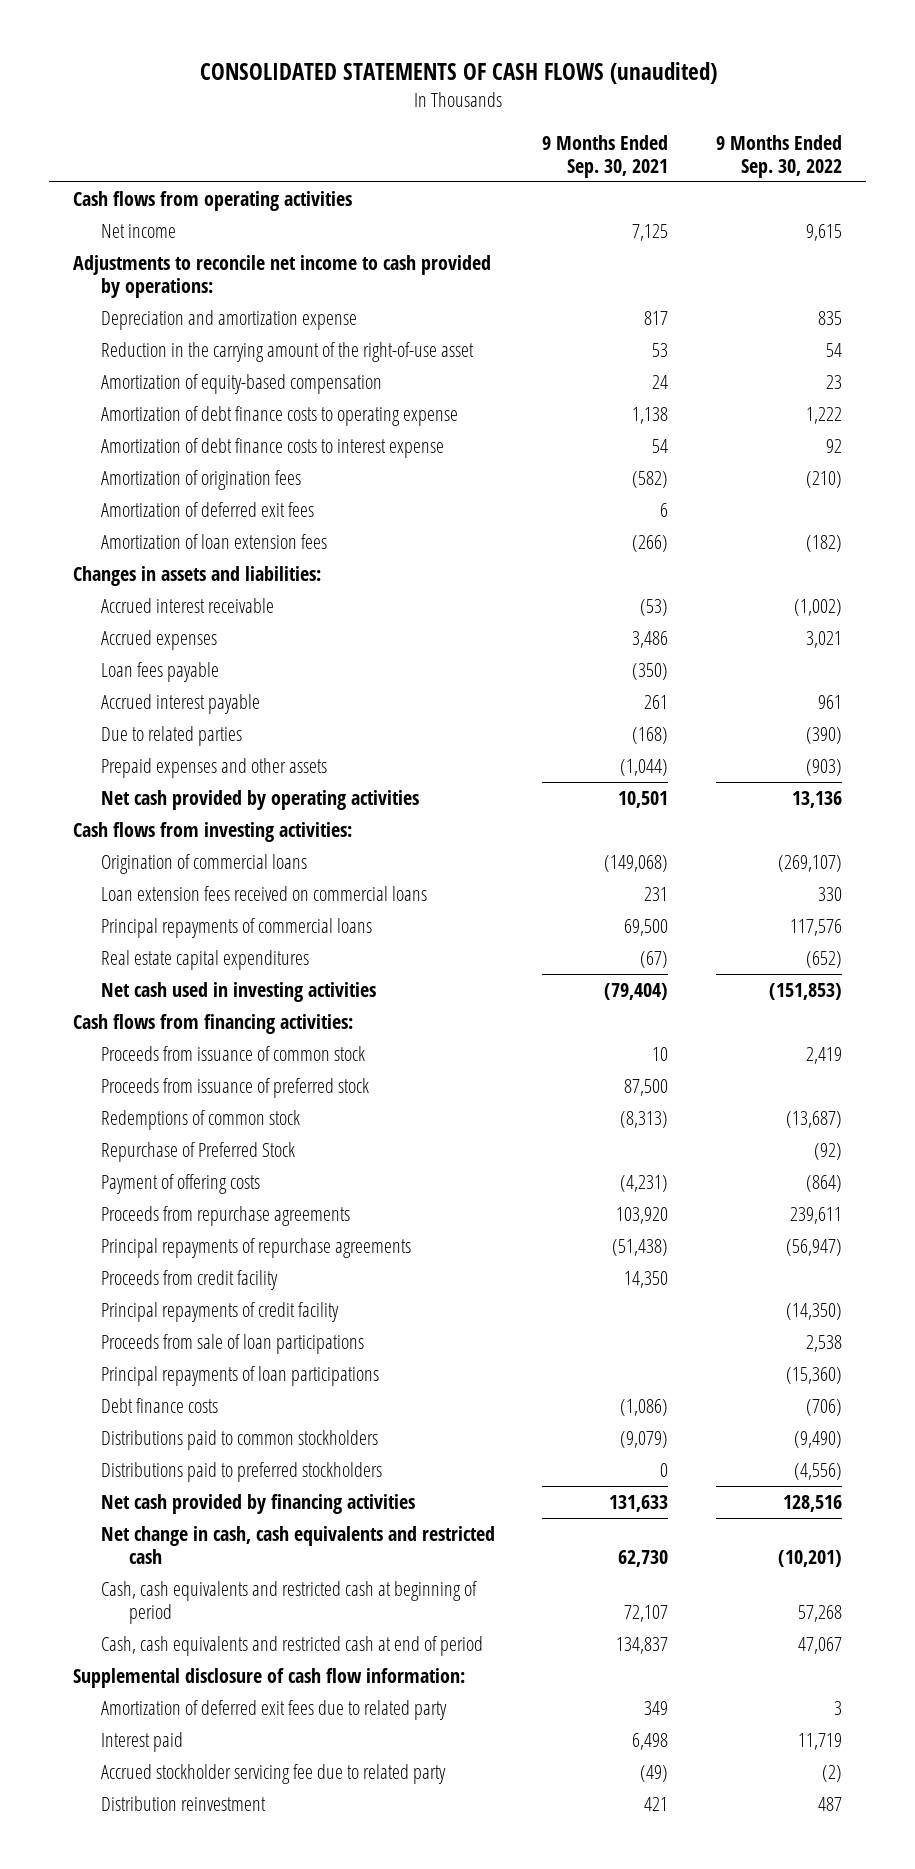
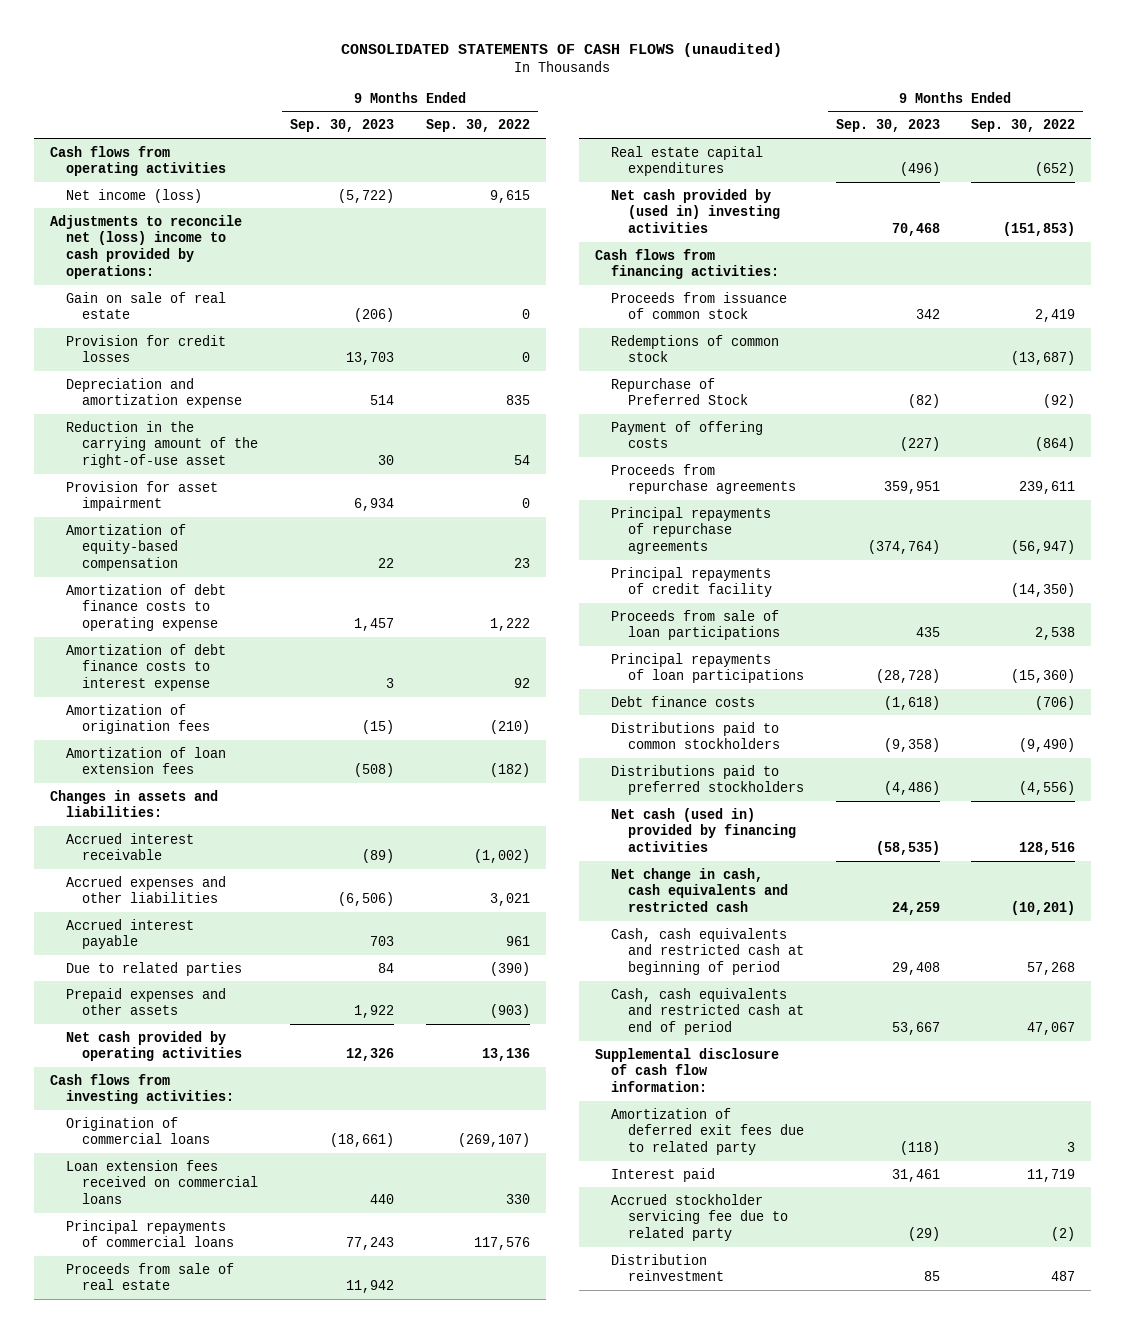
[542,134,669,178] 9 Months Ended Sep. 30, 2021 -> none
none -> [290,119,395,133] Sep. 30, 2023
[100,224,176,239] Net income -> [66,188,203,203] Net income (loss)
[73,255,492,299] Adjustments to reconcile net income to cash provided by operations: -> [49,214,242,280] Adjustments to reconcile net (loss) income to cash provided by operations:
none -> [66,291,227,320] Gain on sale of real estate
none -> [66,334,227,363] Provision for credit losses
none -> [66,480,219,512] Provision for asset impairment
[100,502,314,518] Amortization of deferred exit fees -> none
[100,662,219,683] Loan fees payable -> none
[100,630,217,651] Accrued expenses -> [66,875,227,904] Accrued expenses and other liabilities
none -> [66,1262,235,1291] Proceeds from sale of real estate
[100,982,376,1003] Net cash used in investing activities -> [611,188,780,234] Net cash provided by (used in) investing activities
[100,1078,369,1099] Proceeds from issuance of preferred stock -> none
[100,1270,278,1291] Proceeds from credit facility -> none
[100,1494,415,1515] Net cash provided by financing activities -> [611,807,796,853] Net cash (used in) provided by financing activities

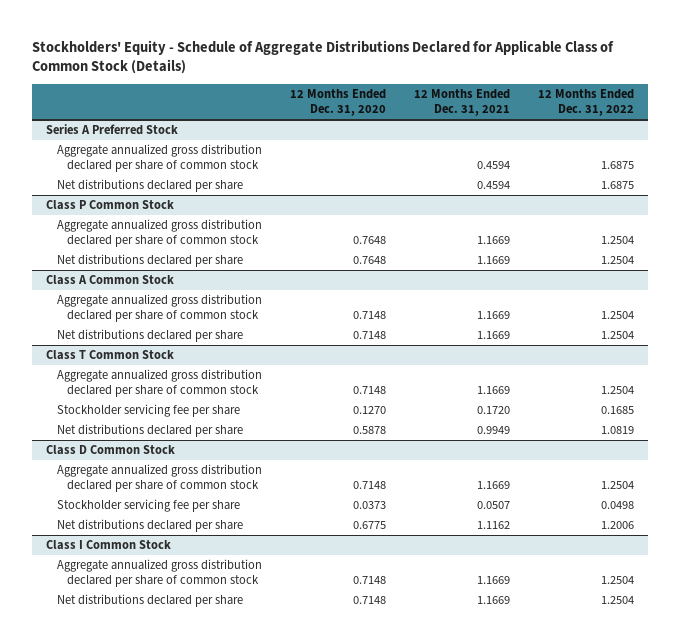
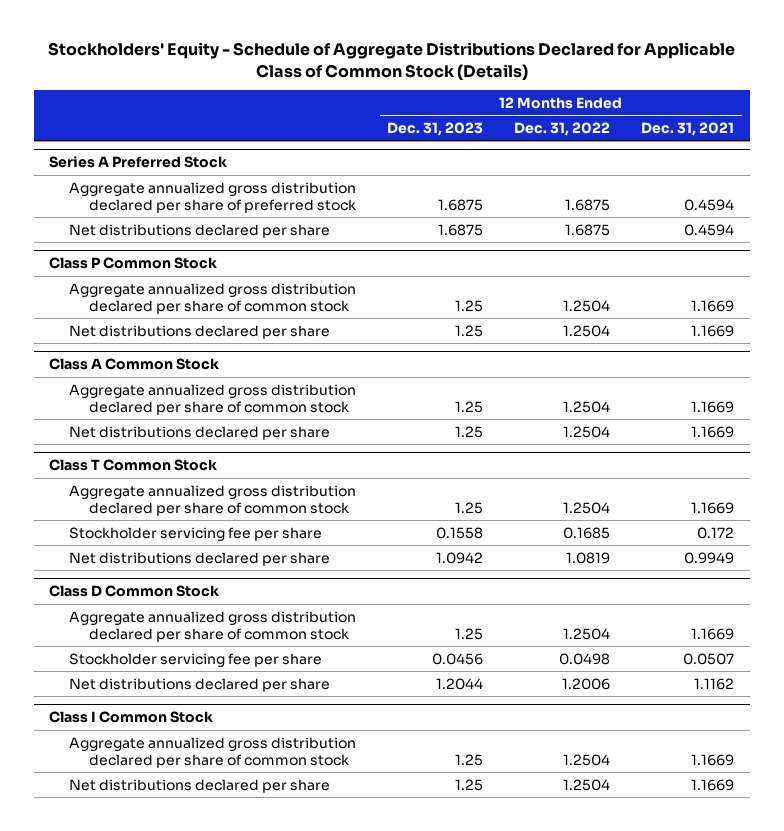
[289,89,386,117] 12 Months Ended Dec. 31, 2020 -> none
none -> [387,121,484,136] Dec. 31, 2023
[56,144,262,173] Aggregate annualized gross distribution declared per share of common stock -> [69,181,357,213] Aggregate annualized gross distribution declared per share of preferred stock
[476,406,510,415] 0.1720 -> [697,526,735,539] 0.172

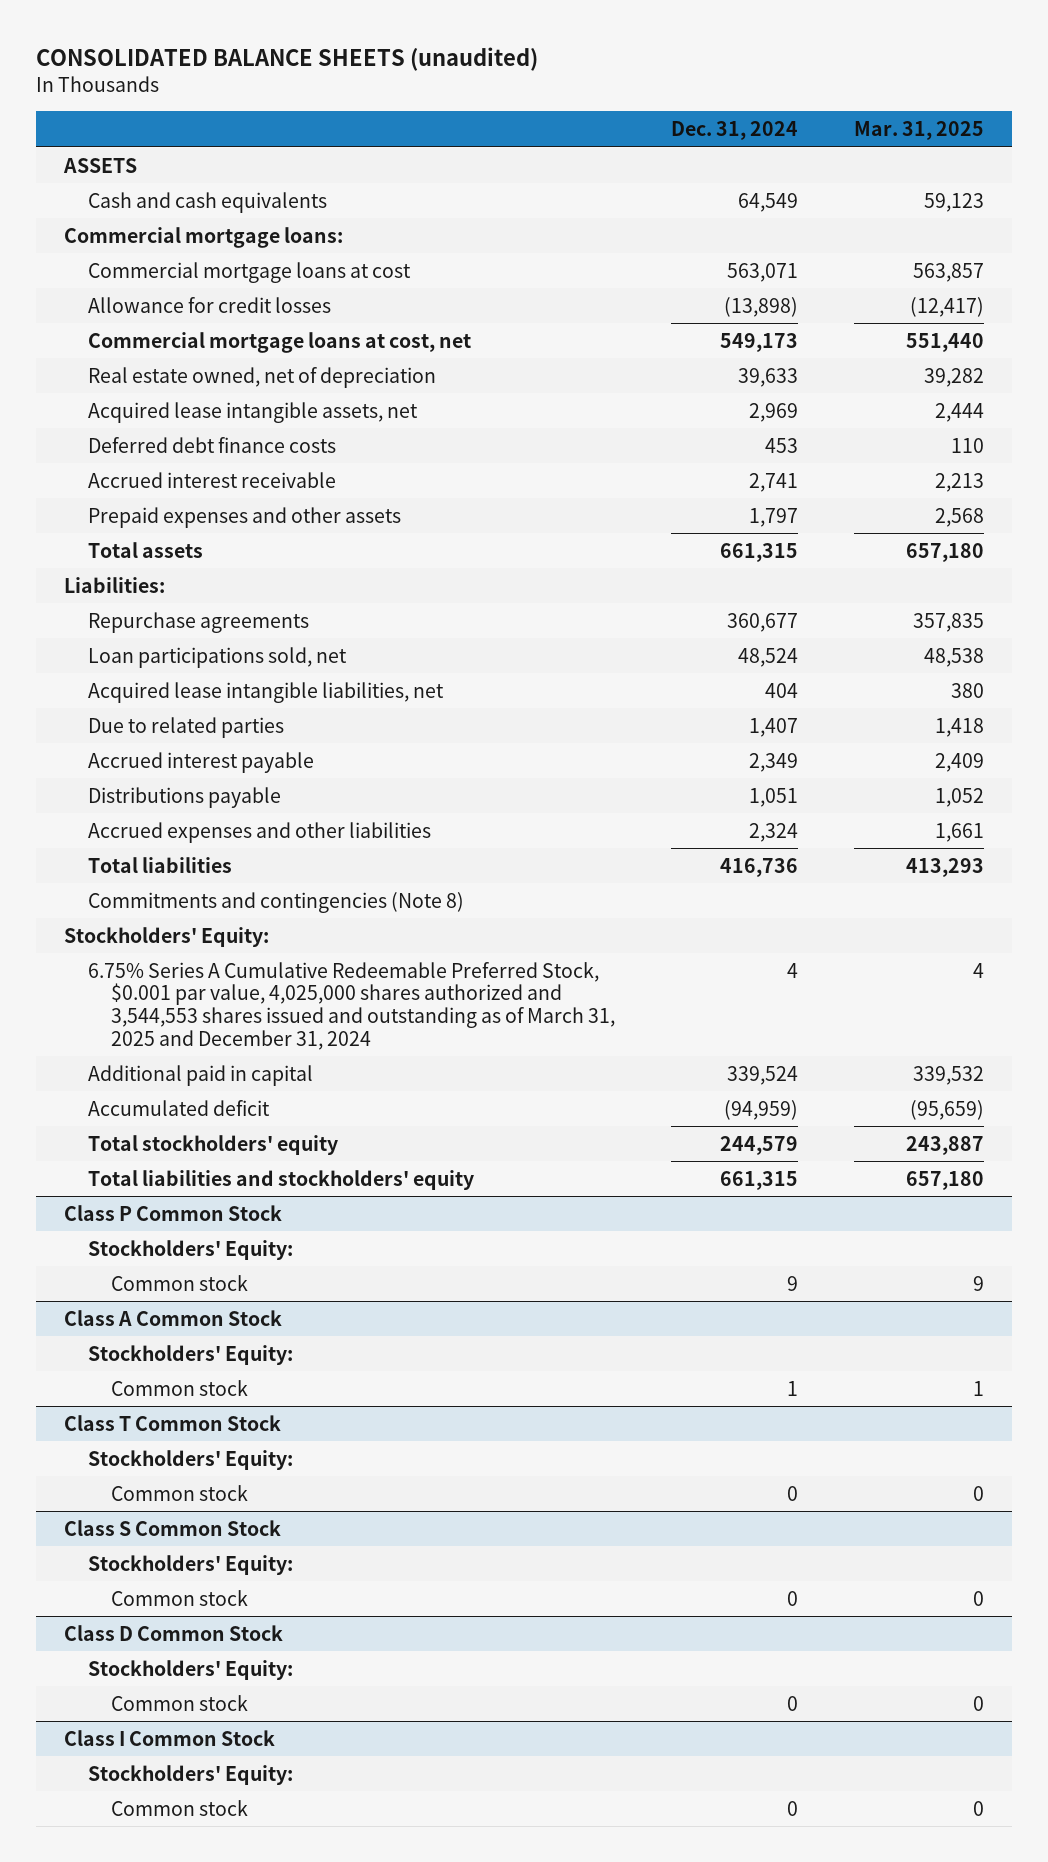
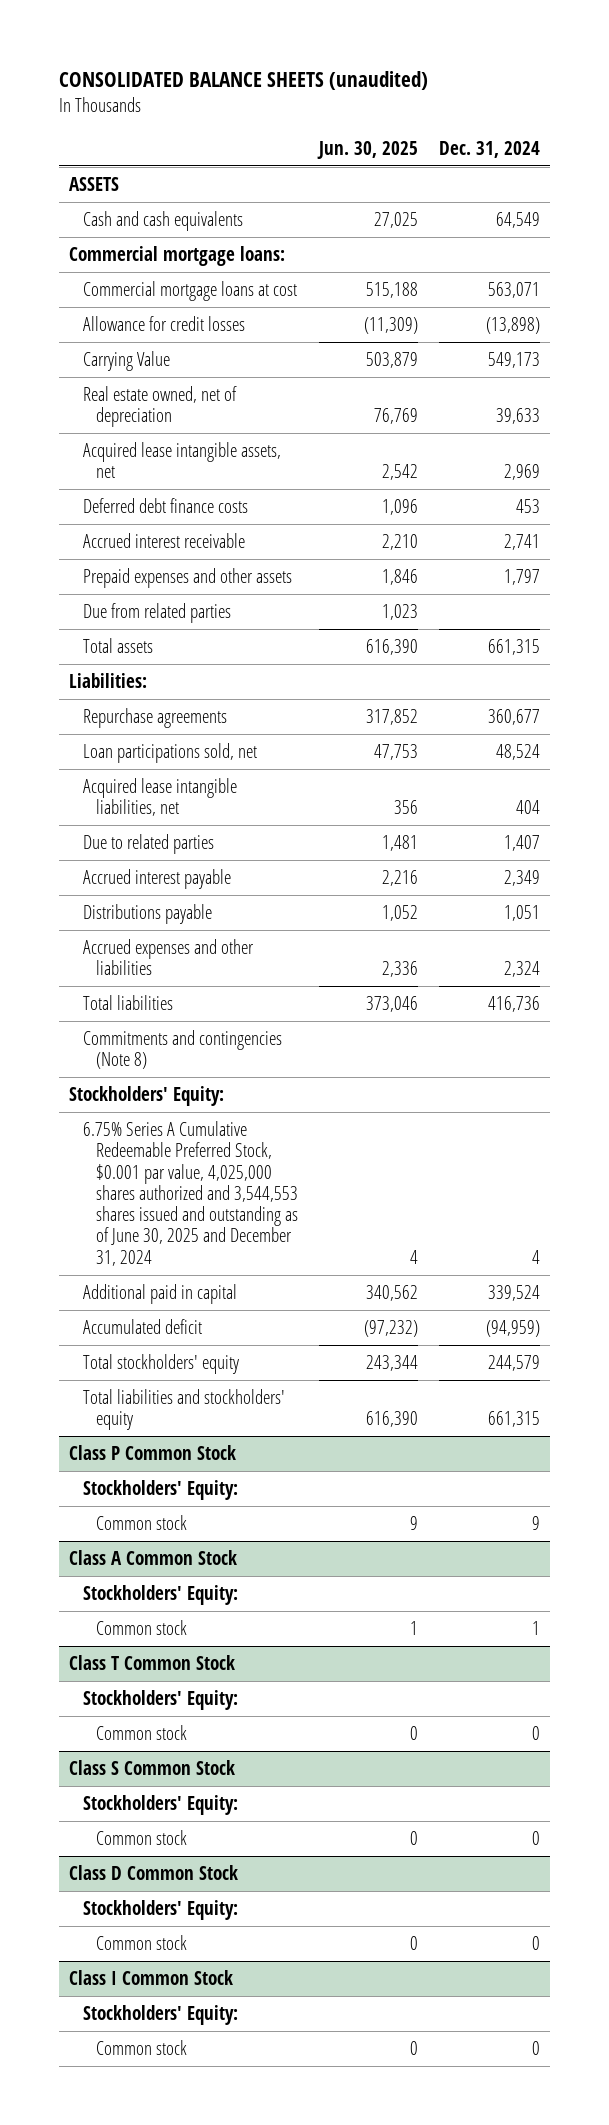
[854,121,985,141] Mar. 31, 2025 -> none
none -> [316,140,418,159] Jun. 30, 2025
[87,331,471,353] Commercial mortgage loans at cost, net -> [82,351,170,372] Carrying Value
none -> [82,603,231,624] Due from related parties
[87,961,616,1050] 6.75% Series A Cumulative Redeemable Preferred Stock, $0.001 par value, 4,025,000 shares authorized and 3,544,553 shares issued and outstanding as of March 31, 2025 and December 31, 2024 -> [82,1121,298,1266] 6.75% Series A Cumulative Redeemable Preferred Stock, $0.001 par value, 4,025,000 shares authorized and 3,544,553 shares issued and outstanding as of June 30, 2025 and December 31, 2024

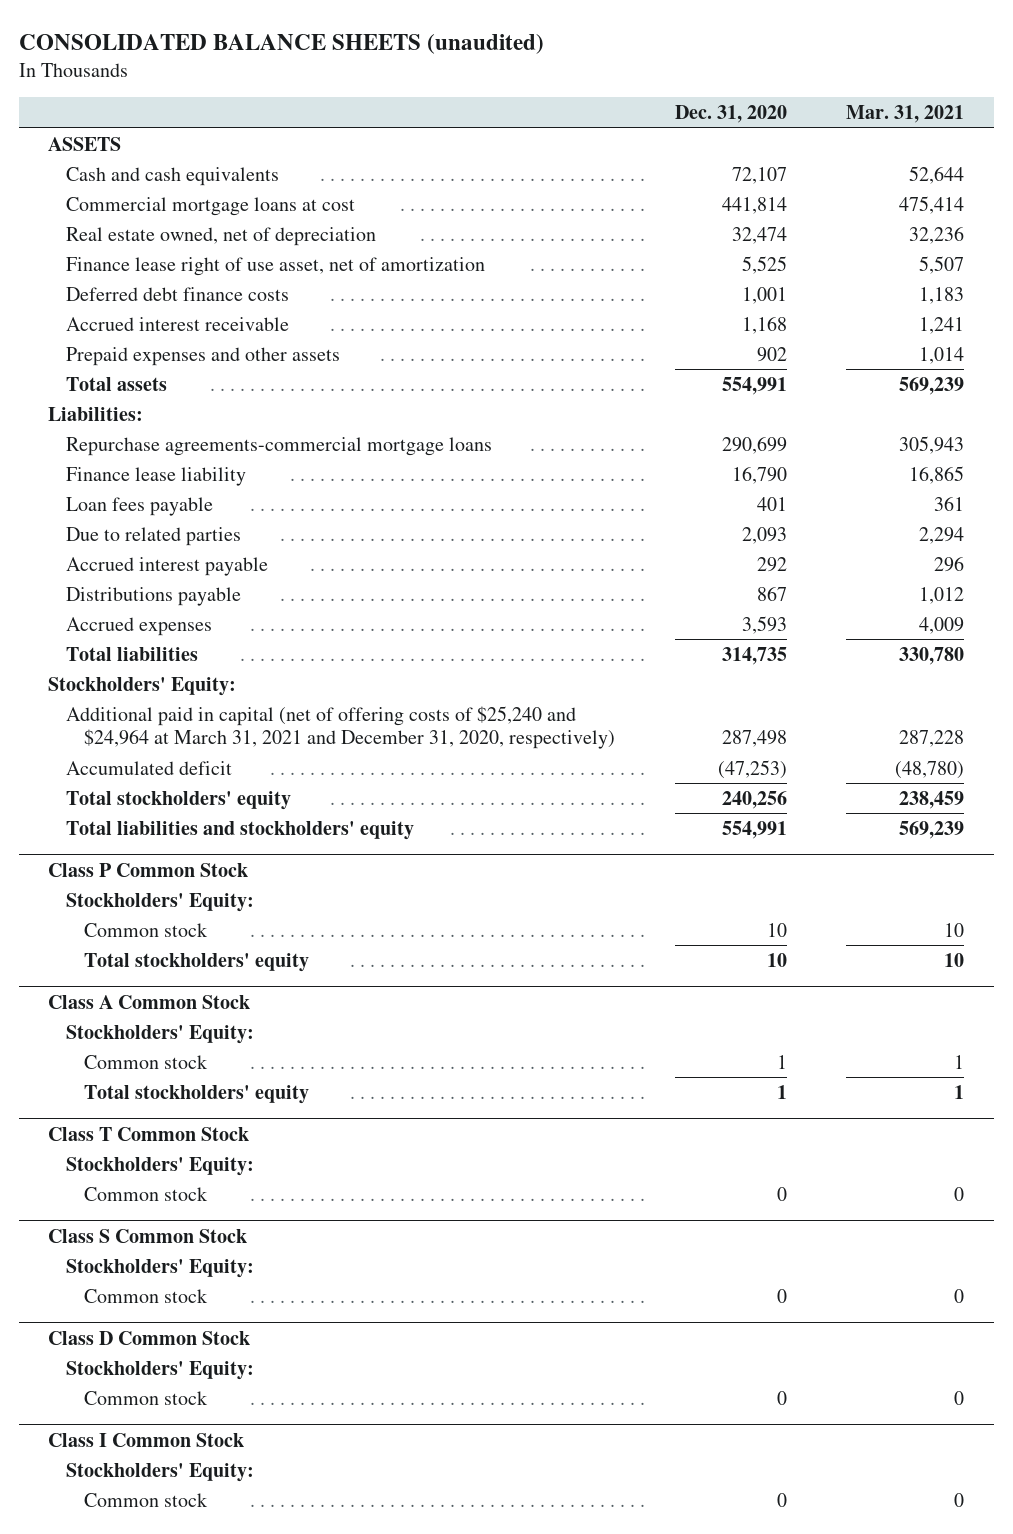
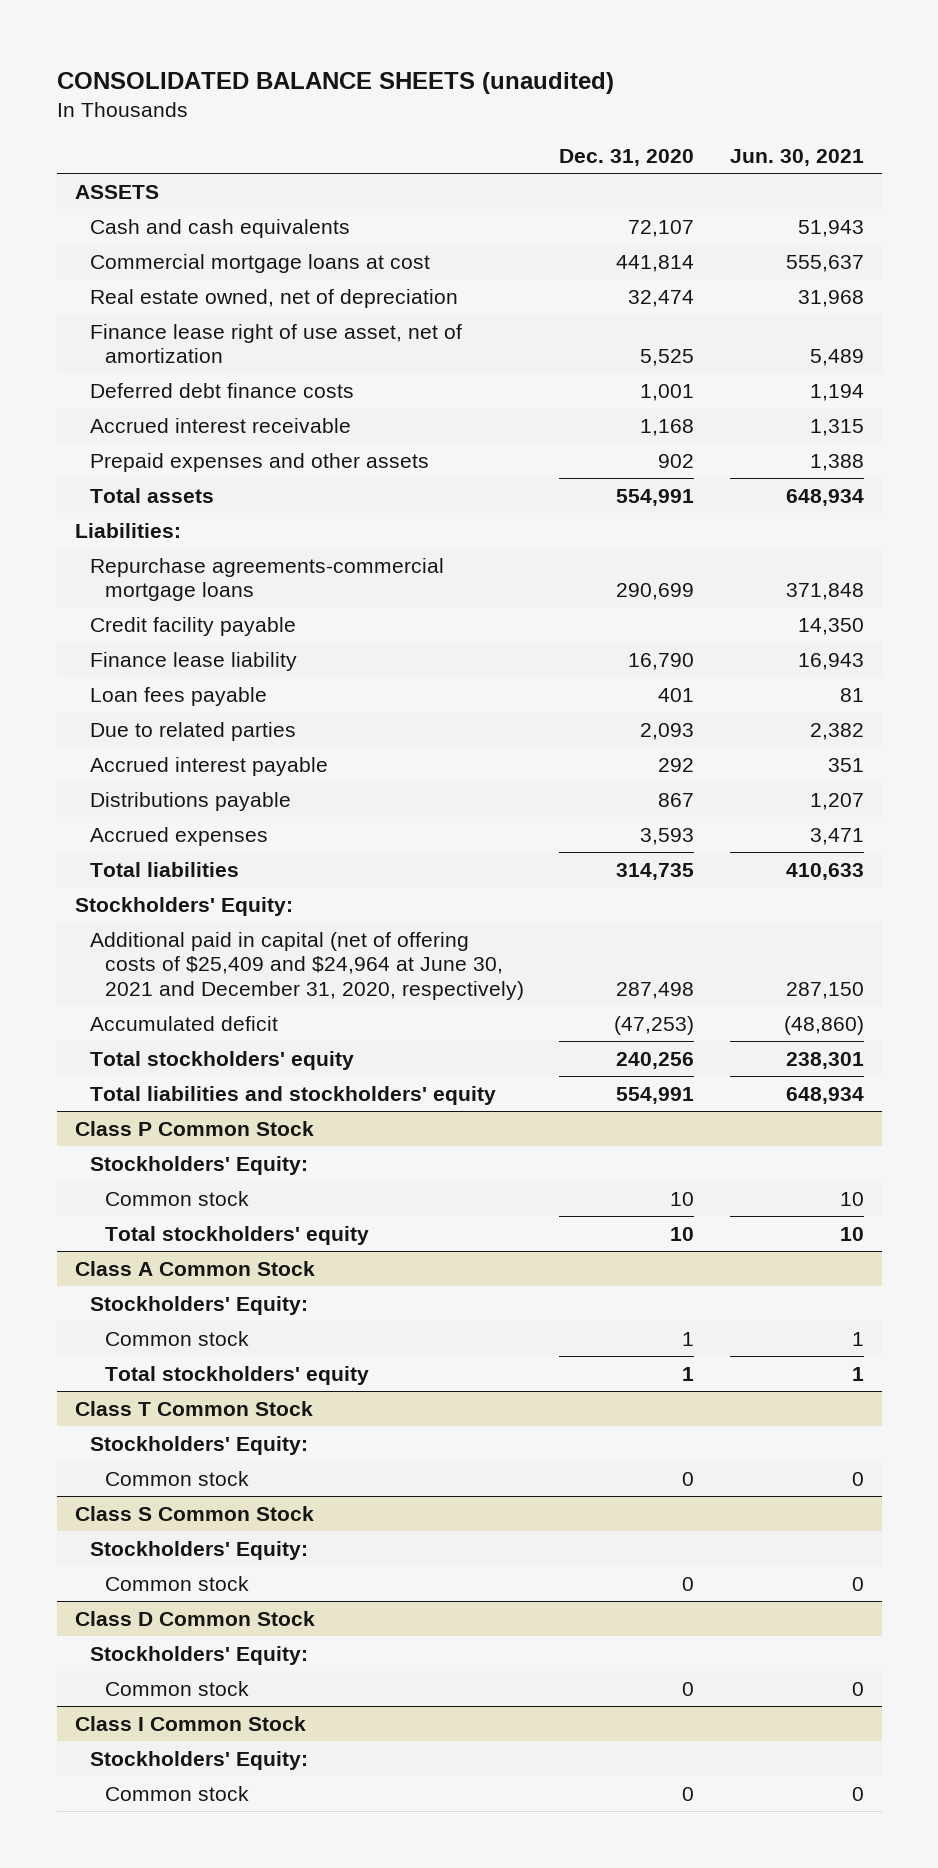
[846,105,965,124] Mar. 31, 2021 -> none
none -> [729,148,864,166] Jun. 30, 2021
none -> [89,616,296,636] Credit facility payable
[66,705,616,750] Additional paid in capital (net of offering costs of $25,240 and $24,964 at March 31, 2021 and December 31, 2020, respectively) -> [89,931,524,1000] Additional paid in capital (net of offering costs of $25,409 and $24,964 at June 30, 2021 and December 31, 2020, respectively)

